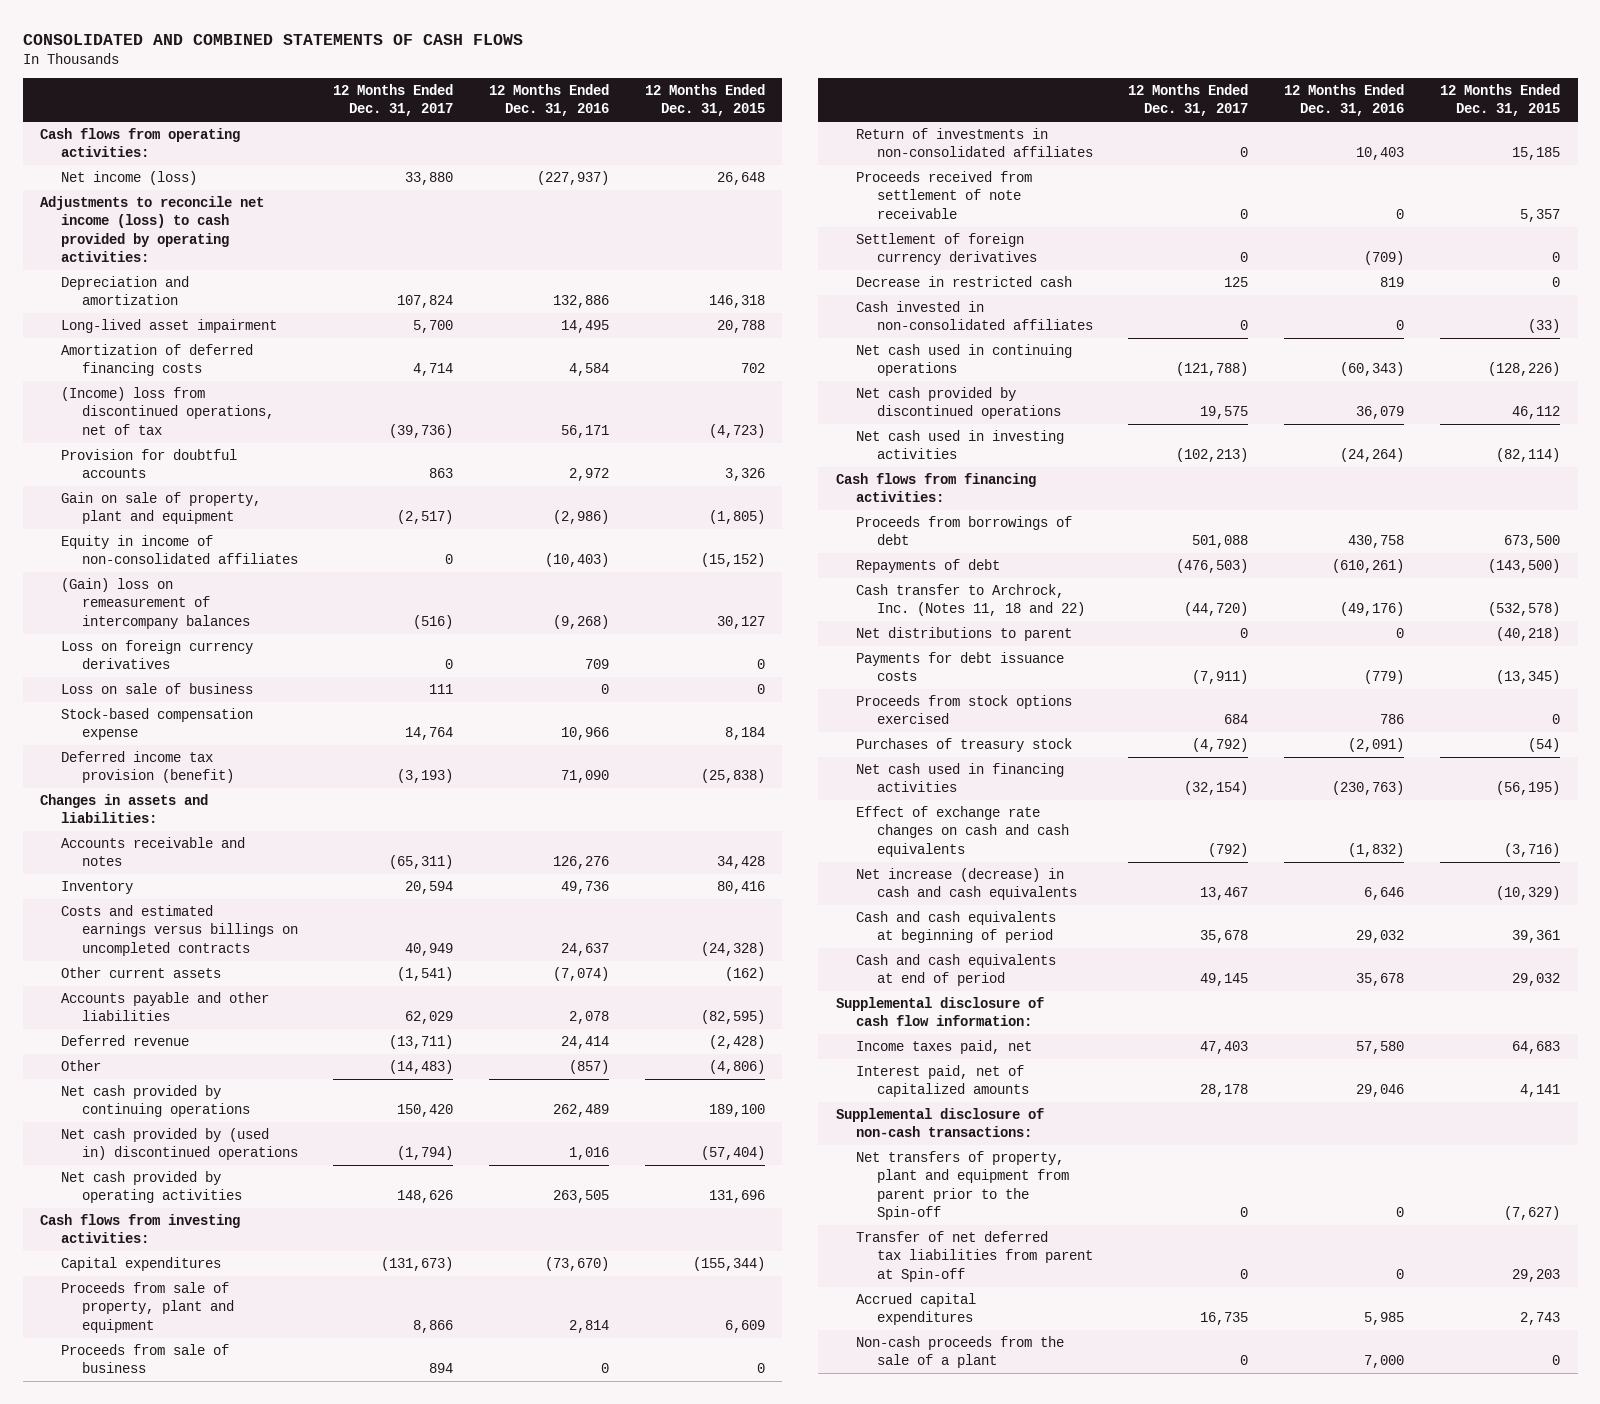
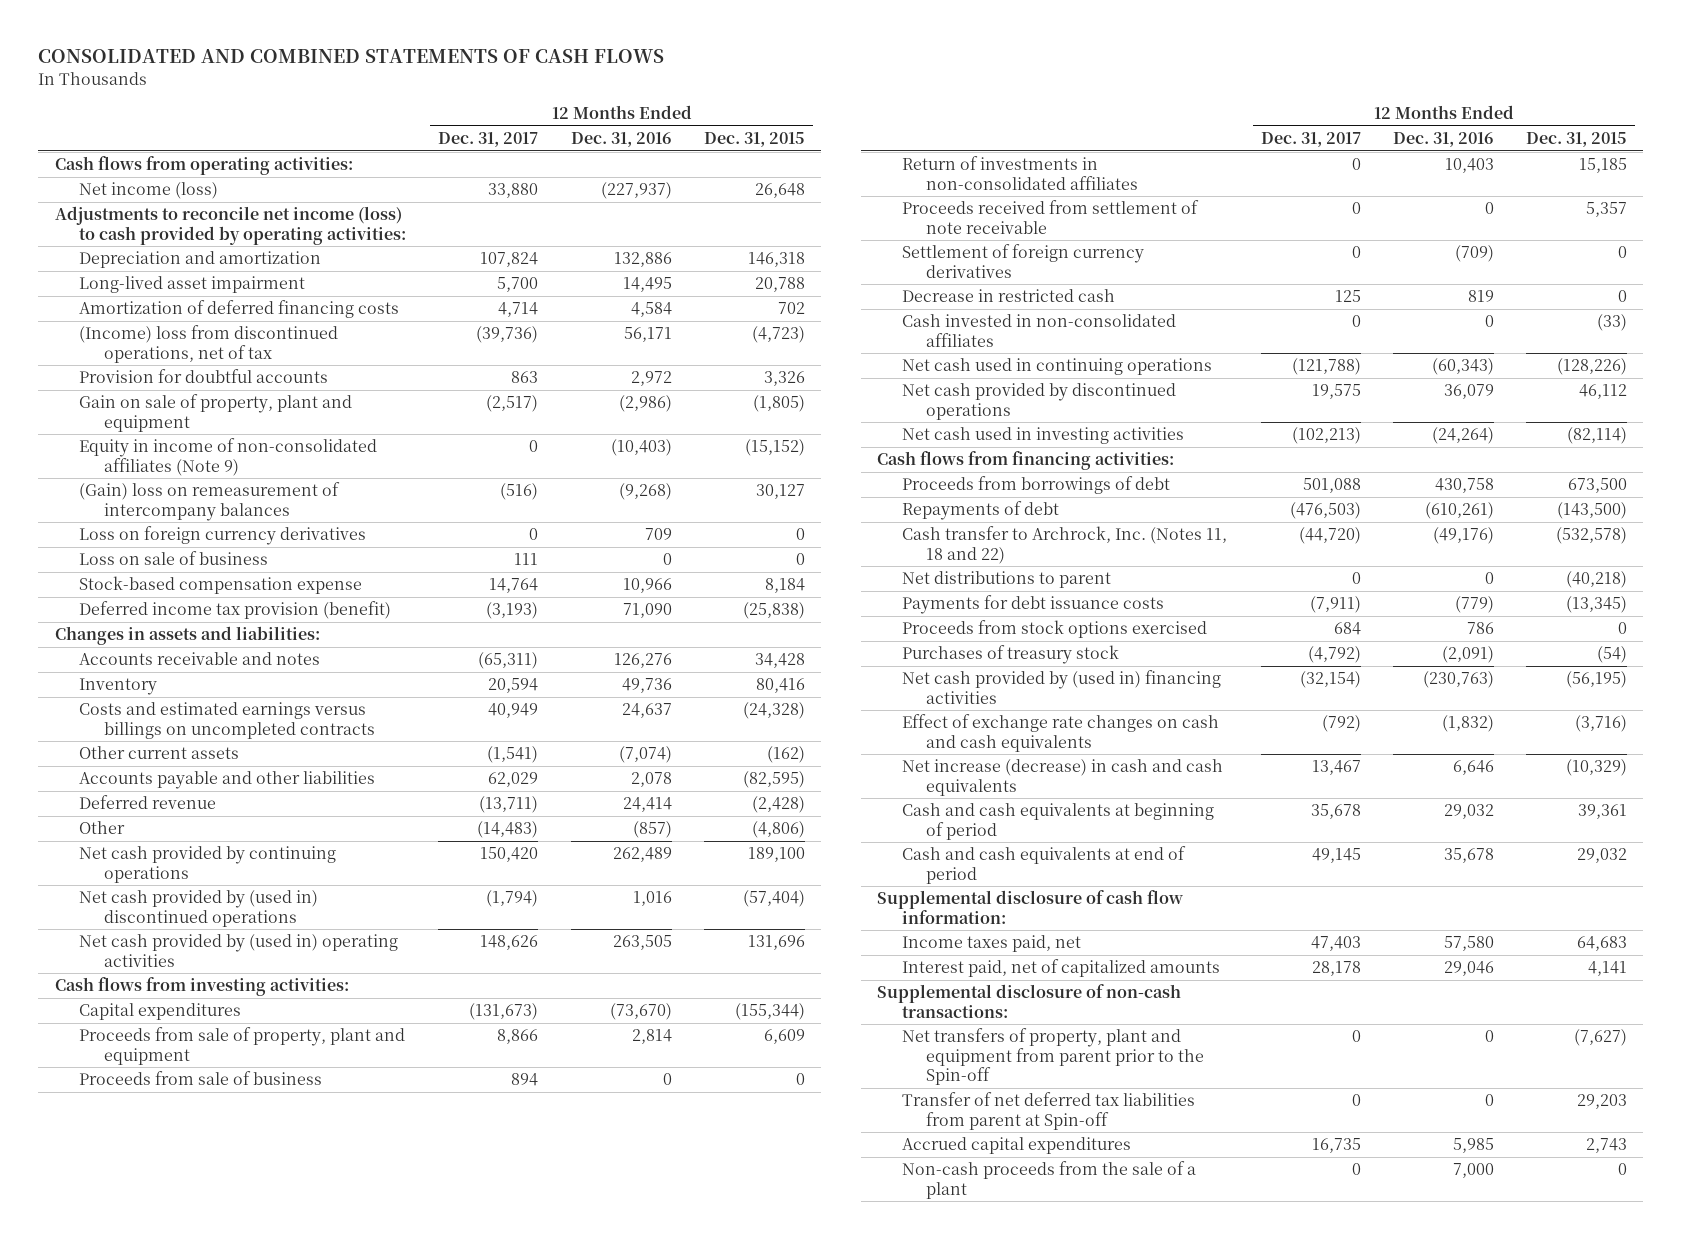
[60,535,298,565] Equity in income of non-consolidated affiliates -> [79,438,378,476] Equity in income of non-consolidated affiliates (Note 9)
[60,1171,242,1204] Net cash provided by operating activities -> [79,934,399,967] Net cash provided by (used in) operating activities
[856,763,1065,793] Net cash used in financing activities -> [901,670,1221,704] Net cash provided by (used in) financing activities

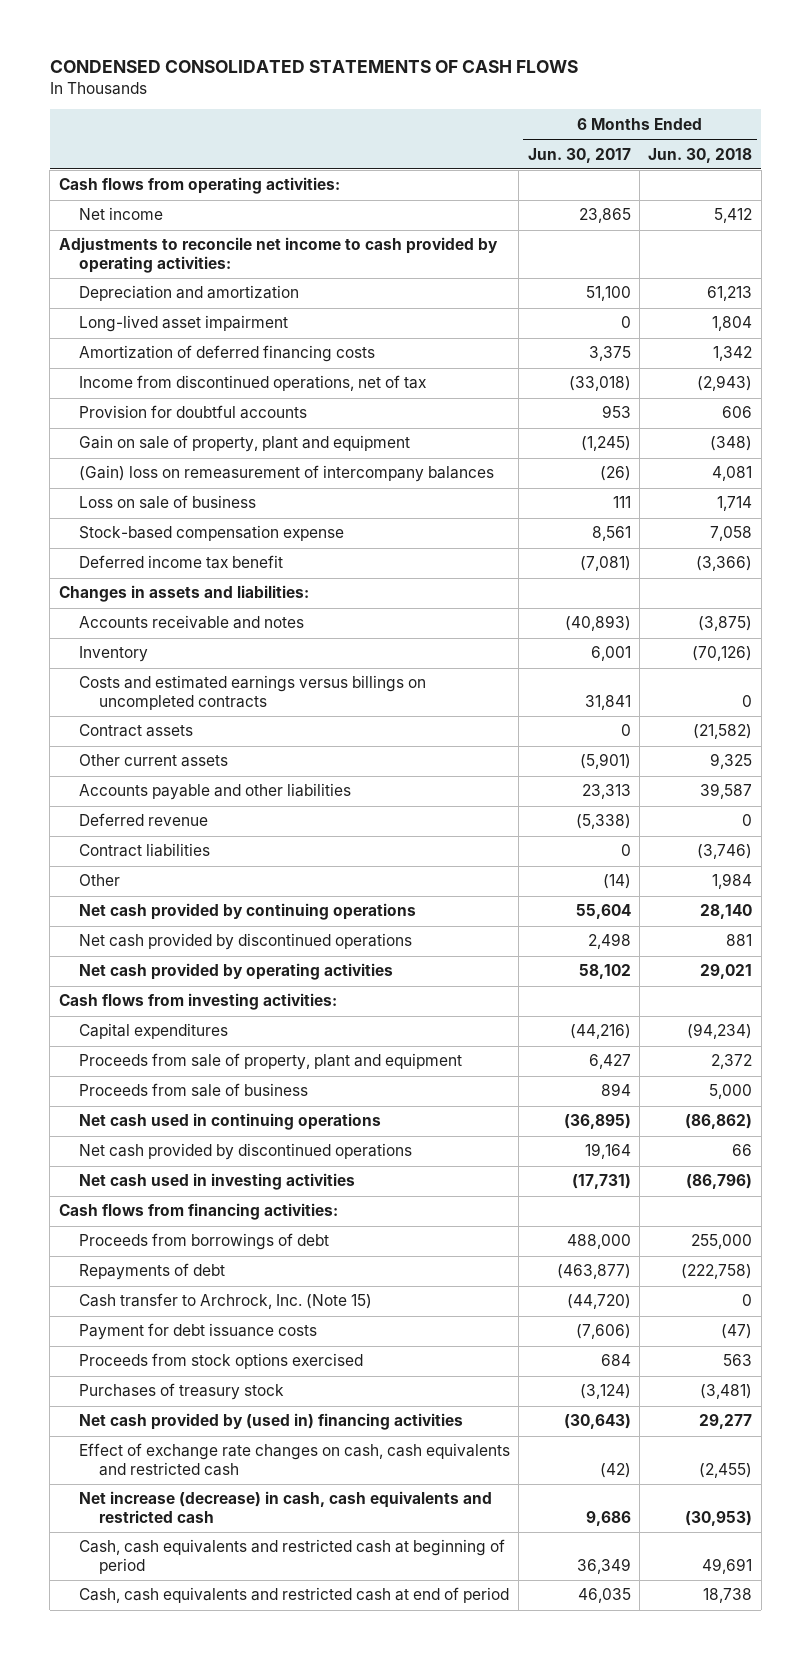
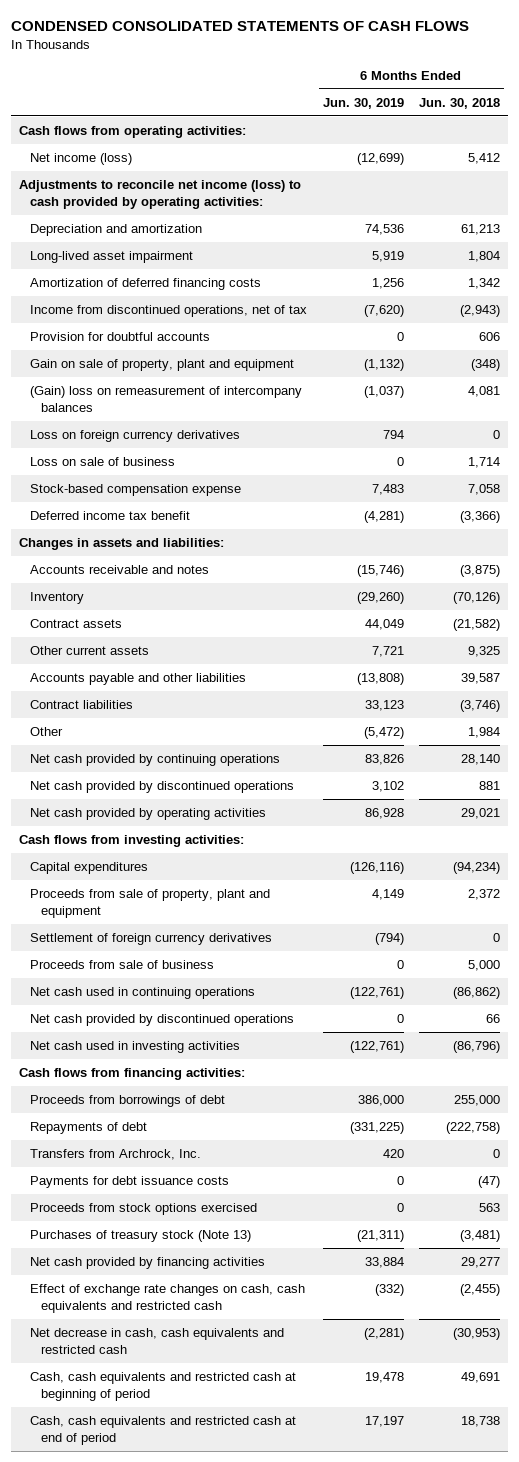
[527,147,631,163] Jun. 30, 2017 -> none
none -> [322,97,404,109] Jun. 30, 2019
[78,207,163,221] Net income -> [30,152,133,165] Net income (loss)
[58,237,498,273] Adjustments to reconcile net income to cash provided by operating activities: -> [18,179,301,209] Adjustments to reconcile net income (loss) to cash provided by operating activities:
none -> [30,429,241,442] Loss on foreign currency derivatives
[78,675,426,710] Costs and estimated earnings versus billings on uncompleted contracts -> none
[78,813,208,827] Deferred revenue -> none
none -> [30,932,273,945] Settlement of foreign currency derivatives
[78,1293,372,1310] Cash transfer to Archrock, Inc. (Note 15) -> none
none -> [30,1148,202,1160] Transfers from Archrock, Inc.
[78,1323,317,1341] Payment for debt issuance costs -> [30,1175,230,1188] Payments for debt issuance costs
[78,1383,284,1401] Purchases of treasury stock -> [30,1229,252,1242] Purchases of treasury stock (Note 13)
[78,1413,463,1431] Net cash provided by (used in) financing activities -> [30,1256,266,1269] Net cash provided by financing activities
[78,1491,492,1523] Net increase (decrease) in cash, cash equivalents and restricted cash -> [30,1327,285,1354] Net decrease in cash, cash equivalents and restricted cash

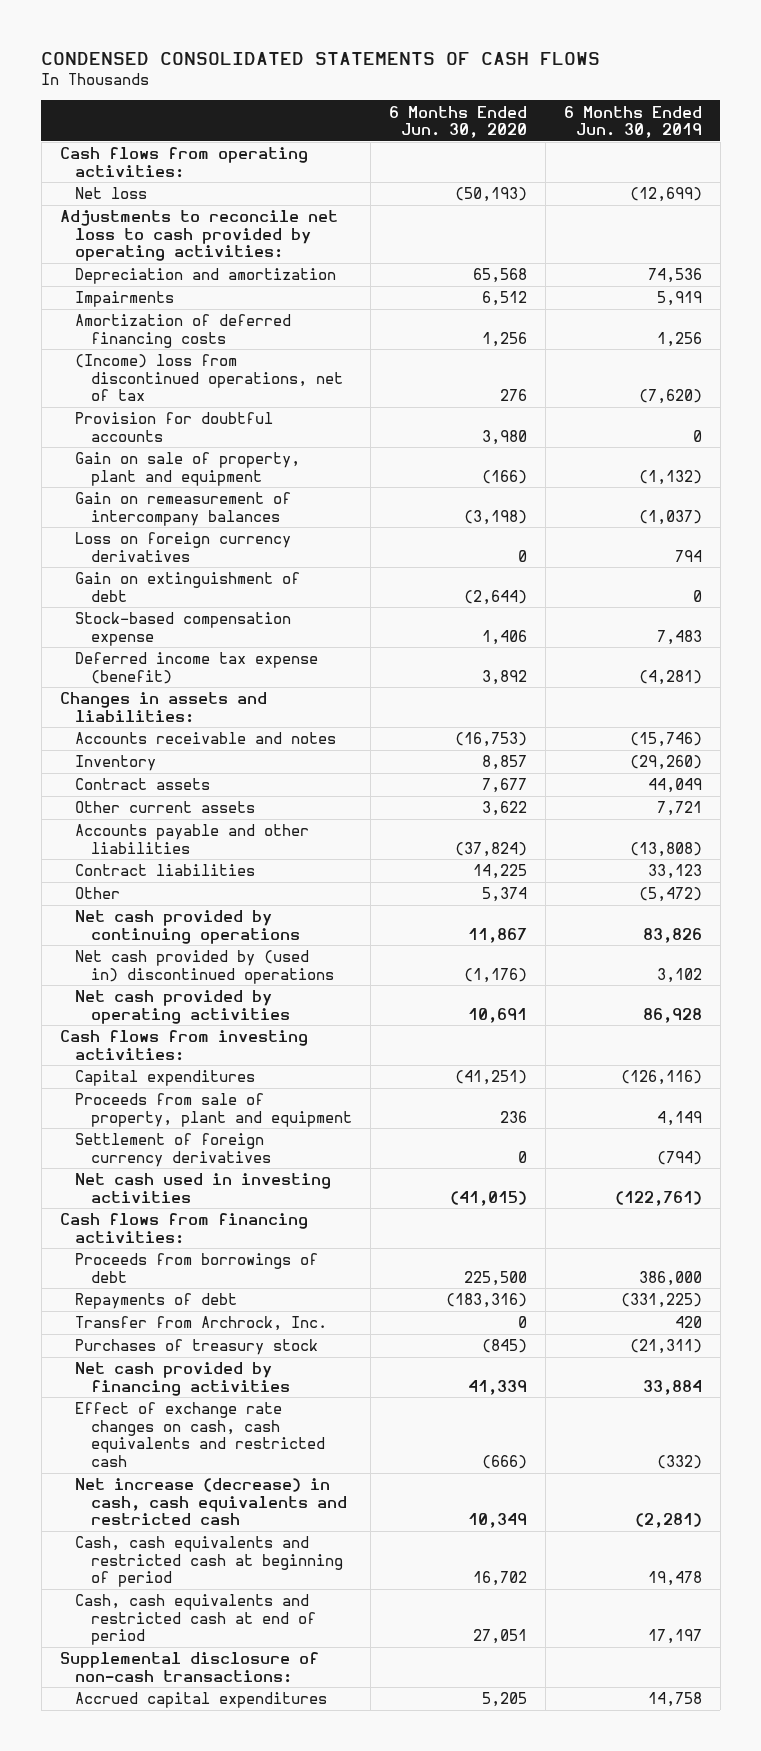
[419,97,501,109] Jun. 30, 2018 -> none
none -> [388,105,527,139] 6 Months Ended Jun. 30, 2020
[30,152,133,165] Net income (loss) -> [75,187,148,200] Net loss
[18,179,301,209] Adjustments to reconcile net income (loss) to cash provided by operating activities: -> [59,210,338,262] Adjustments to reconcile net loss to cash provided by operating activities:
[30,250,194,263] Long-lived asset impairment -> [75,291,175,308] Impairments
[30,304,308,317] Income from discontinued operations, net of tax -> [75,354,343,402] (Income) loss from discontinued operations, net of tax
[30,385,303,412] (Gain) loss on remeasurement of intercompany balances -> [75,492,292,526] Gain on remeasurement of intercompany balances
[30,456,176,466] Loss on sale of business -> none
none -> [75,572,301,602] Gain on extinguishment of debt
[30,510,191,520] Deferred income tax benefit -> [75,652,319,684] Deferred income tax expense (benefit)
[30,780,295,793] Net cash provided by discontinued operations -> [75,950,334,984] Net cash provided by (used in) discontinued operations
[30,959,215,969] Proceeds from sale of business -> none
[30,986,256,999] Net cash used in continuing operations -> none
[30,1013,295,1026] Net cash provided by discontinued operations -> none
[30,1175,230,1188] Payments for debt issuance costs -> none
[30,1202,258,1215] Proceeds from stock options exercised -> none
[30,1148,202,1160] Transfers from Archrock, Inc. -> [75,1316,328,1332] Transfer from Archrock, Inc.
[30,1229,252,1242] Purchases of treasury stock (Note 13) -> [75,1339,319,1356] Purchases of treasury stock
[30,1327,285,1354] Net decrease in cash, cash equivalents and restricted cash -> [75,1478,347,1526] Net increase (decrease) in cash, cash equivalents and restricted cash
none -> [59,1652,319,1683] Supplemental disclosure of non-cash transactions:
none -> [75,1692,328,1709] Accrued capital expenditures

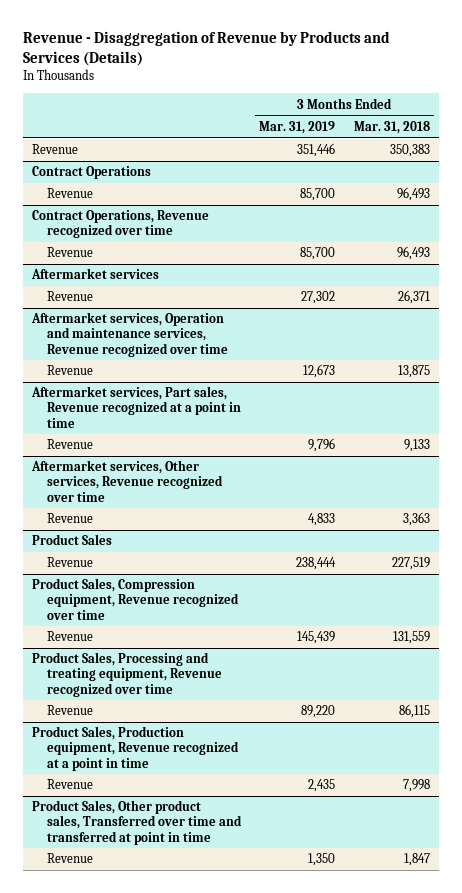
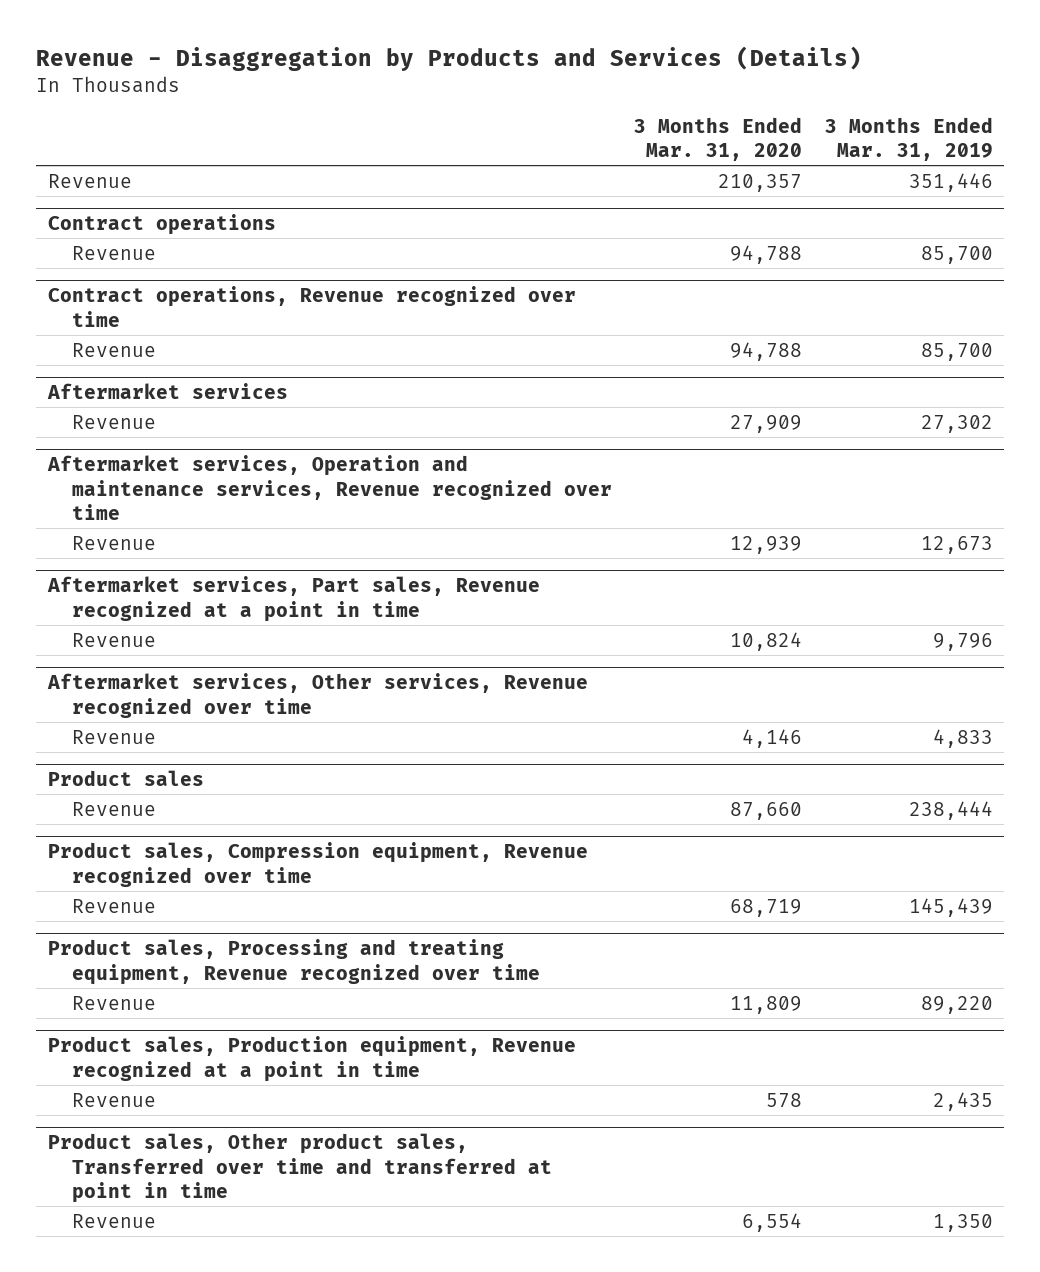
[22,30,390,67] Revenue - Disaggregation of Revenue by Products and Services (Details) -> [36,45,863,71] Revenue - Disaggregation by Products and Services (Details)
[353,120,430,134] Mar. 31, 2018 -> none
none -> [634,116,803,162] 3 Months Ended Mar. 31, 2020
[32,166,152,180] Contract Operations -> [47,213,276,235] Contract operations
[32,210,210,239] Contract Operations, Revenue recognized over time -> [47,285,576,327] Contract operations, Revenue recognized over time
[32,534,113,546] Product Sales -> [47,769,204,786] Product sales
[32,578,239,620] Product Sales, Compression equipment, Revenue recognized over time -> [47,841,588,887] Product sales, Compression equipment, Revenue recognized over time
[32,652,222,697] Product Sales, Processing and treating equipment, Revenue recognized over time -> [47,938,540,985] Product sales, Processing and treating equipment, Revenue recognized over time
[32,726,239,771] Product Sales, Production equipment, Revenue recognized at a point in time -> [47,1035,576,1082] Product sales, Production equipment, Revenue recognized at a point in time
[32,800,242,845] Product Sales, Other product sales, Transferred over time and transferred at point in time -> [47,1132,552,1204] Product sales, Other product sales, Transferred over time and transferred at point in time

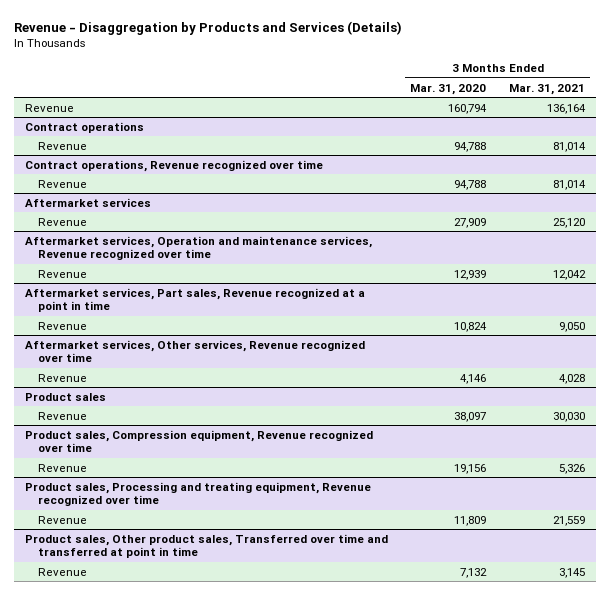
[824,116,993,162] 3 Months Ended Mar. 31, 2019 -> none
none -> [508,83,585,95] Mar. 31, 2021
[718,173,803,192] 210,357 -> [448,103,488,114] 160,794
[730,801,803,820] 87,660 -> [454,411,487,422] 38,097
[730,898,803,917] 68,719 -> [454,463,487,474] 19,156
[47,1035,576,1082] Product sales, Production equipment, Revenue recognized at a point in time -> none
[71,1092,156,1107] Revenue -> none
[742,1212,803,1232] 6,554 -> [460,567,488,578] 7,132

